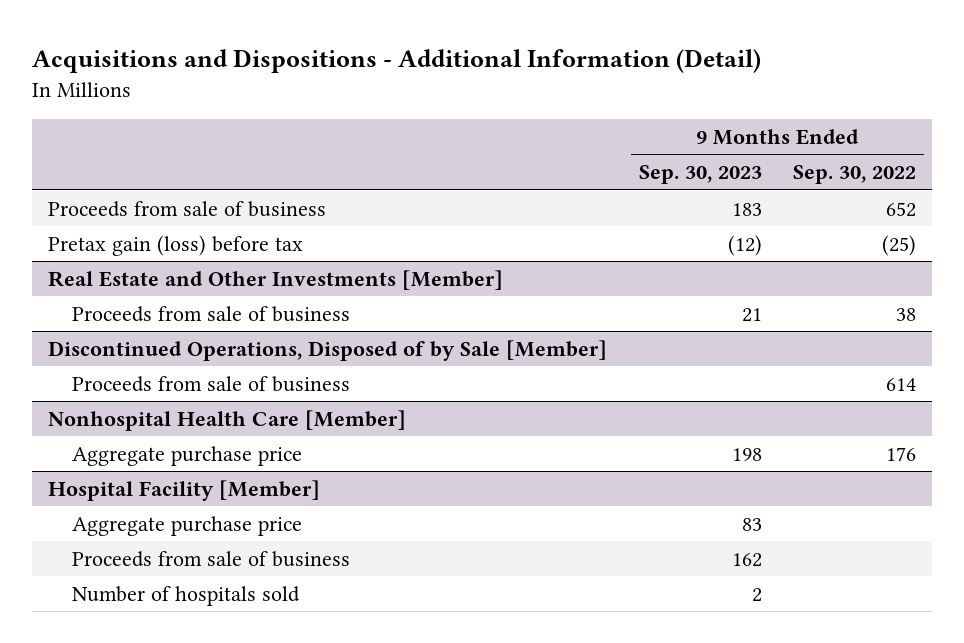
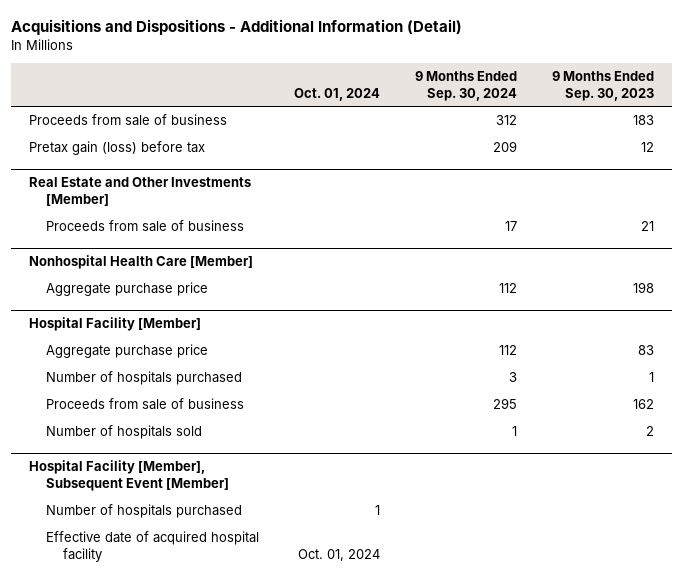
[793,165,917,185] Sep. 30, 2022 -> none
none -> [293,87,380,101] Oct. 01, 2024
none -> [415,71,518,101] 9 Months Ended Sep. 30, 2024
[727,234,762,256] (12) -> [641,142,655,153] 12
[47,339,607,361] Discontinued Operations, Disposed of by Sale [Member] -> none
[72,375,351,392] Proceeds from sale of business -> none
none -> [45,371,242,386] Number of hospitals purchased
none -> [28,460,229,491] Hospital Facility [Member], Subsequent Event [Member]
none -> [45,504,242,519] Number of hospitals purchased
none -> [45,531,259,562] Effective date of acquired hospital facility

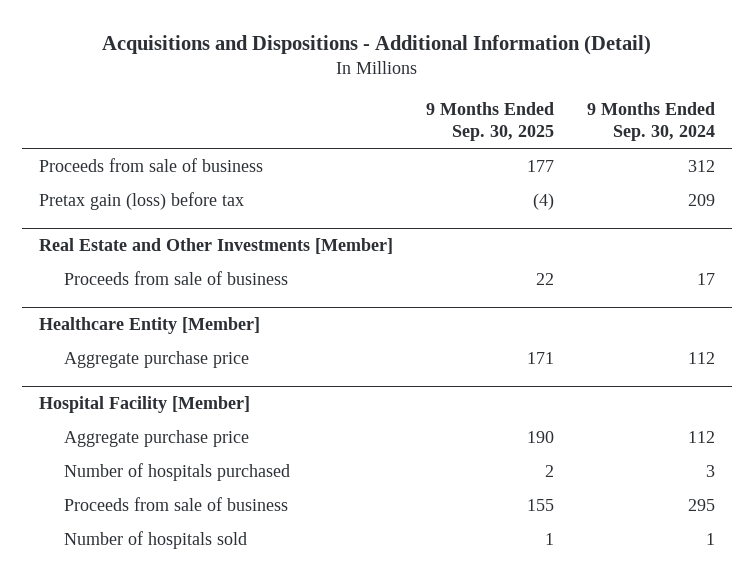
[293,87,380,101] Oct. 01, 2024 -> none
[552,71,655,101] 9 Months Ended Sep. 30, 2023 -> none
none -> [425,101,554,142] 9 Months Ended Sep. 30, 2025
[28,255,253,270] Nonhospital Health Care [Member] -> [38,316,260,334] Healthcare Entity [Member]
[28,460,229,491] Hospital Facility [Member], Subsequent Event [Member] -> none
[45,504,242,519] Number of hospitals purchased -> none
[45,531,259,562] Effective date of acquired hospital facility -> none

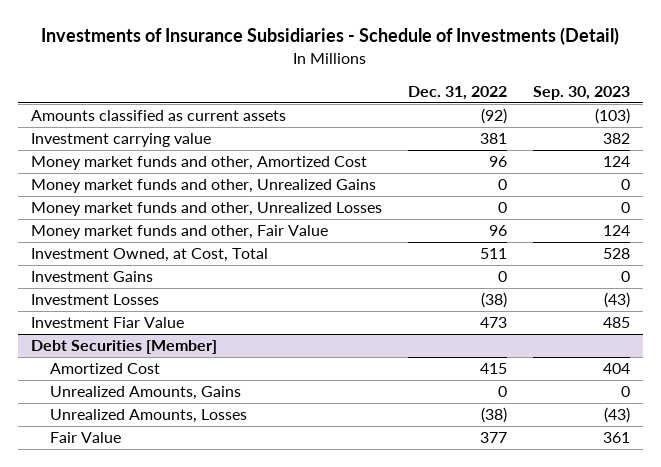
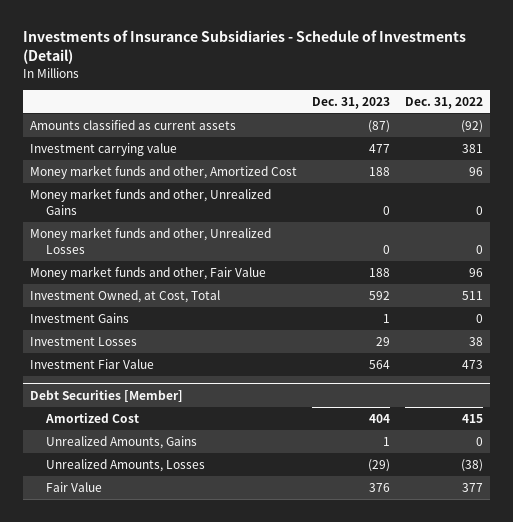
[532,85,630,100] Sep. 30, 2023 -> none
none -> [312,96,391,109] Dec. 31, 2023
[480,292,507,309] (38) -> [468,336,483,346] 38

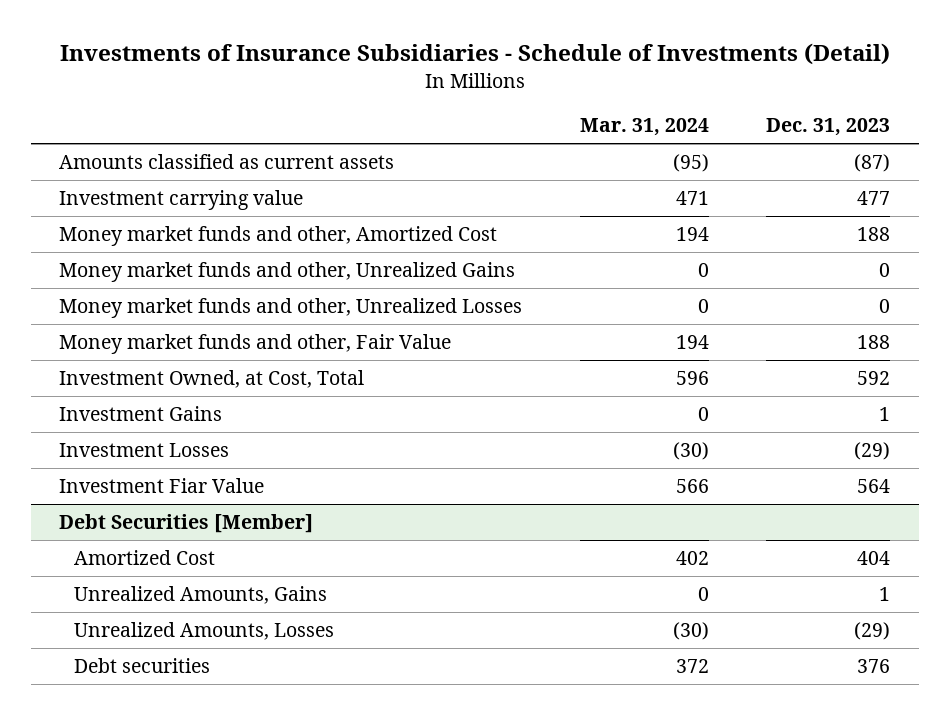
[404,96,483,109] Dec. 31, 2022 -> none
none -> [579,118,709,137] Mar. 31, 2024
[376,336,391,346] 29 -> [854,441,891,460] (29)
[46,481,103,492] Fair Value -> [73,657,210,673] Debt securities

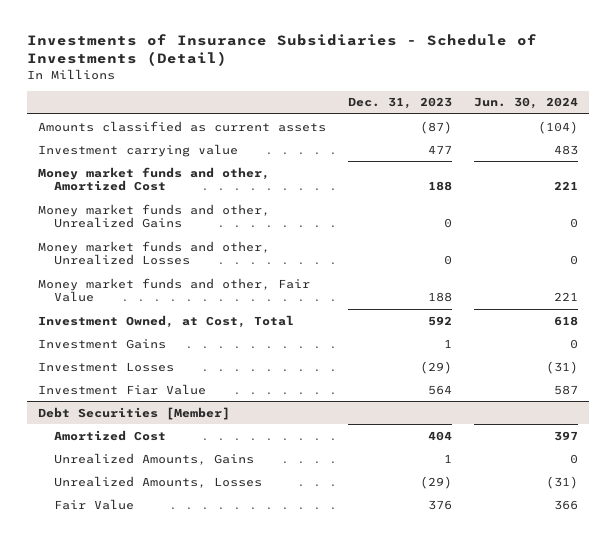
[579,118,709,137] Mar. 31, 2024 -> none
none -> [474,97,579,110] Jun. 30, 2024
[73,657,210,673] Debt securities -> [53,498,134,510] Fair Value

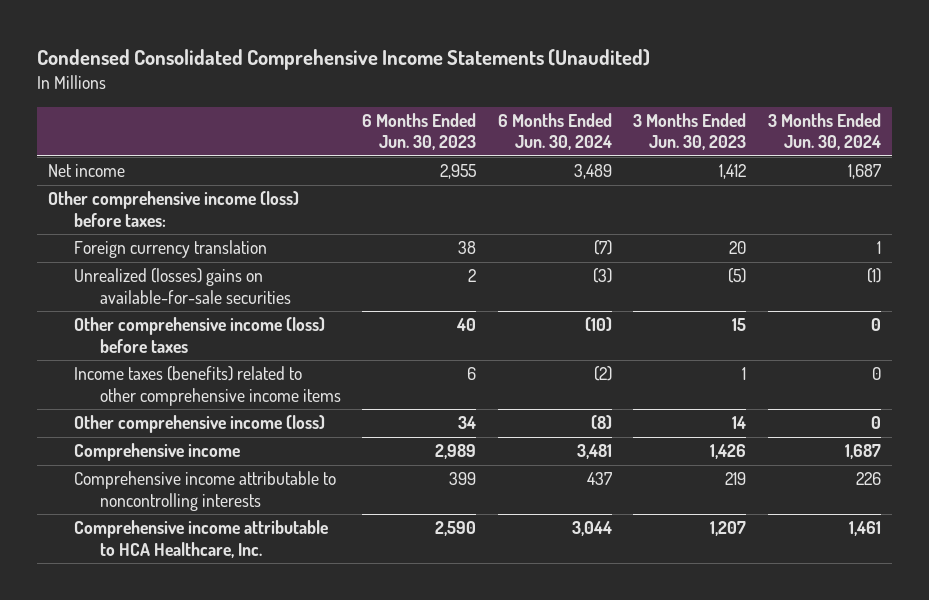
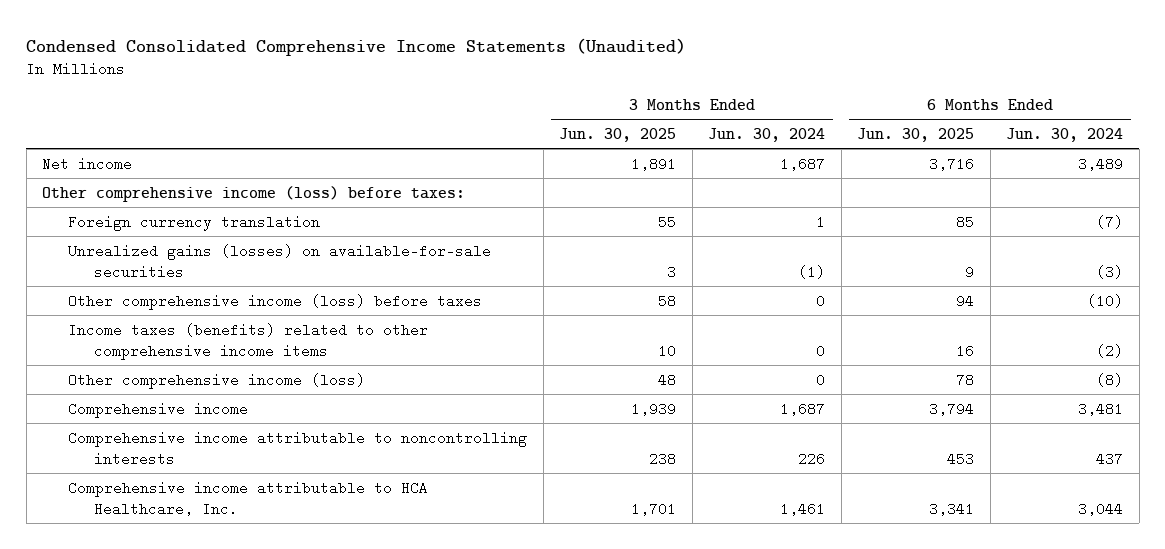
[362,112,477,151] 6 Months Ended Jun. 30, 2023 -> none
[633,112,747,151] 3 Months Ended Jun. 30, 2023 -> none
none -> [559,127,677,142] Jun. 30, 2025
none -> [857,127,975,142] Jun. 30, 2025
[73,268,291,304] Unrealized (losses) gains on available-for-sale securities -> [68,243,492,279] Unrealized gains (losses) on available-for-sale securities

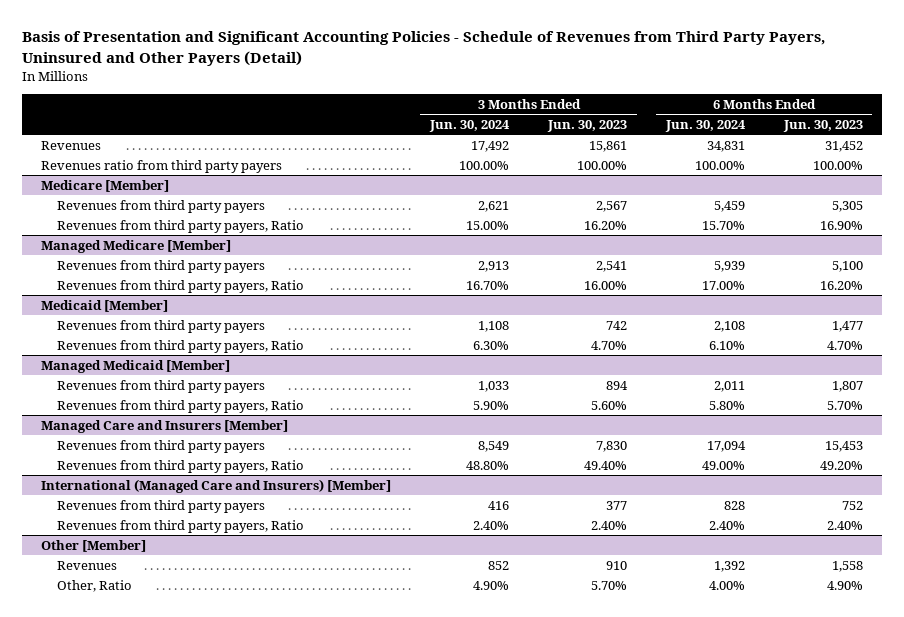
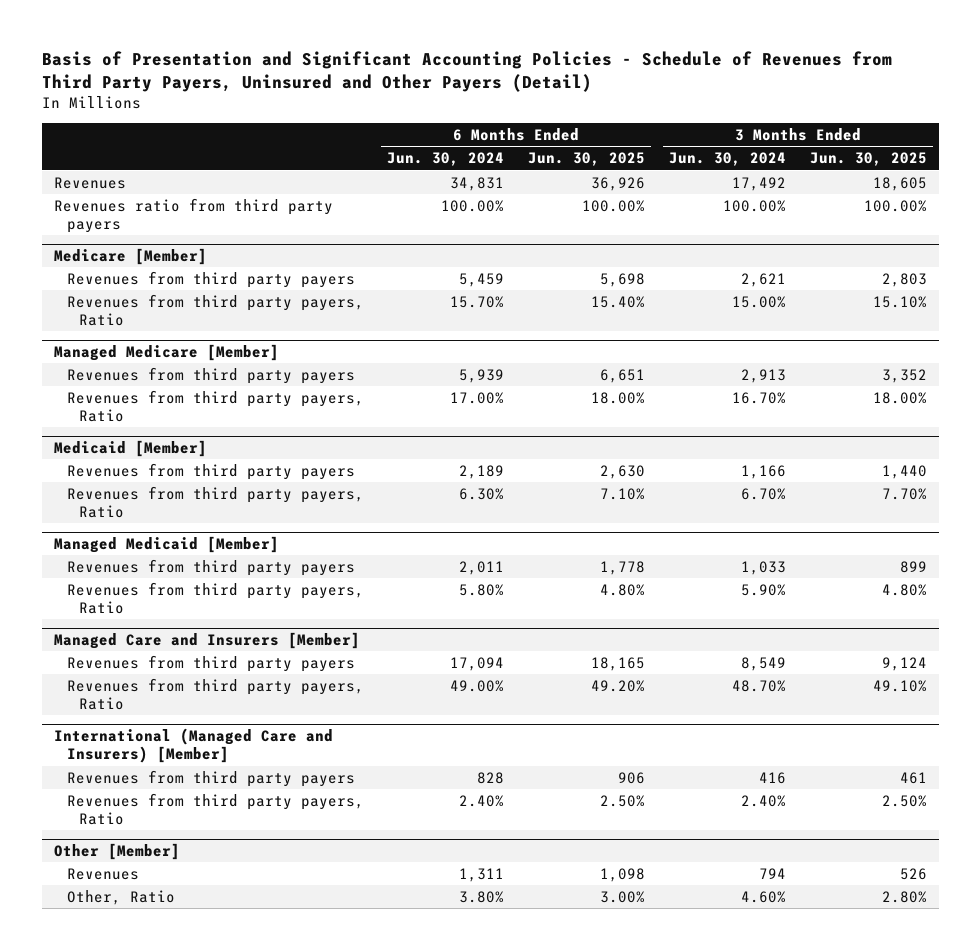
[546,120,627,133] Jun. 30, 2023 -> none
[782,120,863,133] Jun. 30, 2023 -> none
none -> [528,152,646,167] Jun. 30, 2025
none -> [809,152,927,167] Jun. 30, 2025
[478,320,510,332] 1,108 -> [740,464,786,479] 1,166
[713,320,745,332] 2,108 -> [459,464,505,479] 2,189
[473,340,510,350] 6.30% -> [740,487,786,500] 6.70%
[708,340,745,350] 6.10% -> [459,487,505,500] 6.30%
[466,460,510,470] 48.80% -> [731,679,786,692] 48.70%
[488,560,510,570] 852 -> [758,867,786,879] 794
[713,560,745,572] 1,392 -> [459,867,505,882] 1,311
[473,580,510,590] 4.90% -> [740,890,786,903] 4.60%
[708,580,745,590] 4.00% -> [459,890,505,903] 3.80%

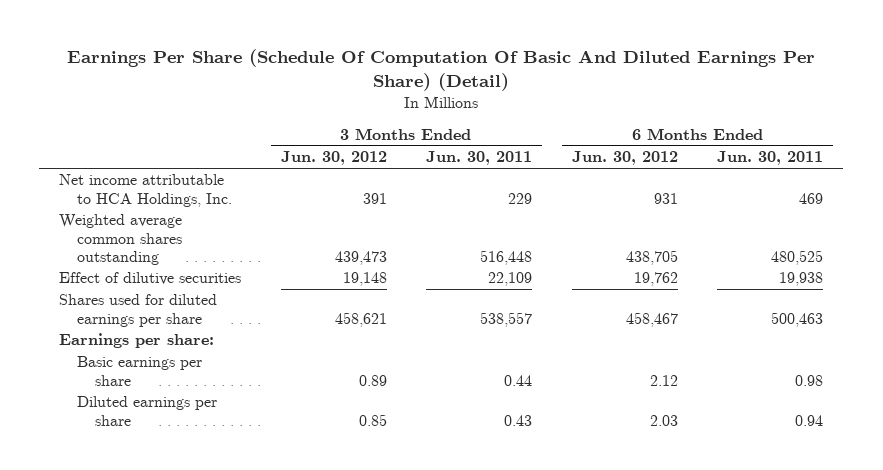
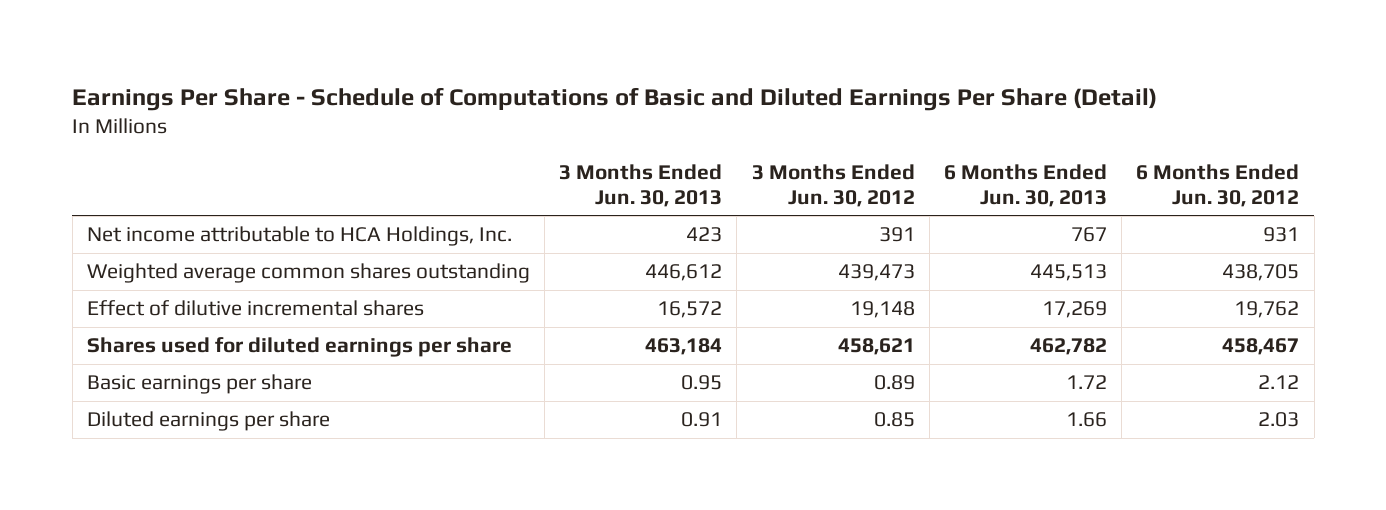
[67,49,816,92] Earnings Per Share (Schedule Of Computation Of Basic And Diluted Earnings Per Share) (Detail) -> [72,86,1158,111] Earnings Per Share - Schedule of Computations of Basic and Diluted Earnings Per Share (Detail)
[426,151,533,166] Jun. 30, 2011 -> none
[717,151,824,166] Jun. 30, 2011 -> none
none -> [559,164,723,207] 3 Months Ended Jun. 30, 2013
none -> [943,164,1107,207] 6 Months Ended Jun. 30, 2013
[59,272,242,286] Effect of dilutive securities -> [86,300,424,317] Effect of dilutive incremental shares
[59,333,215,349] Earnings per share: -> none

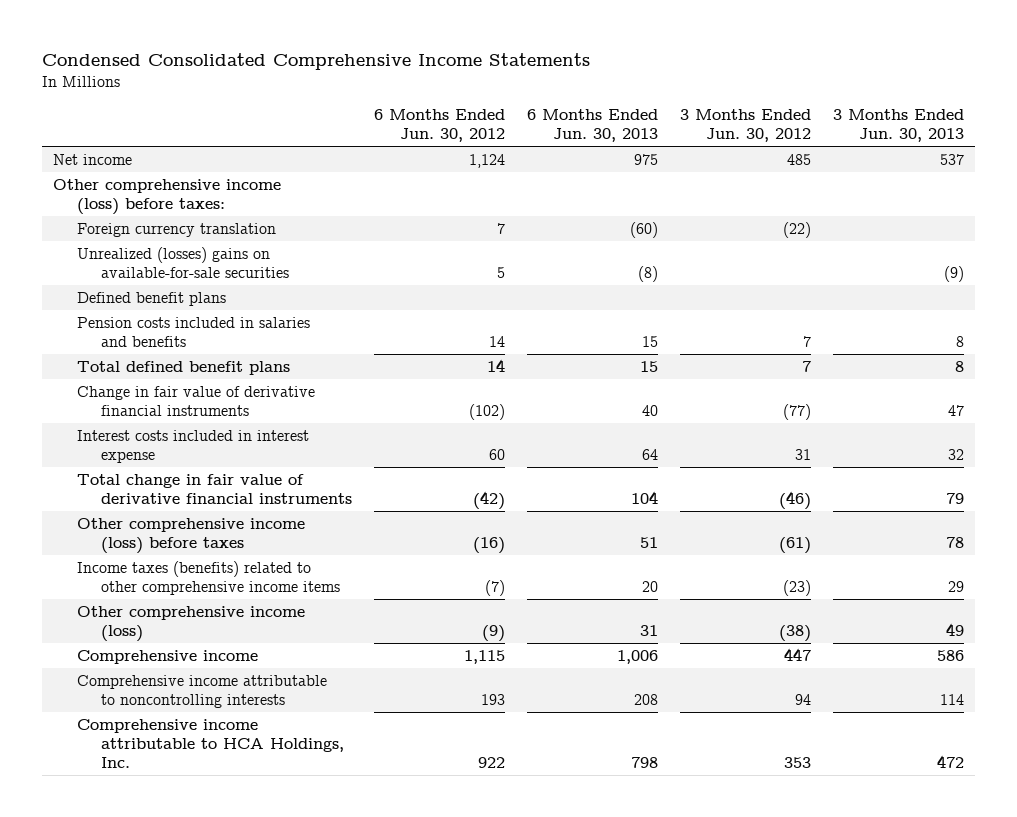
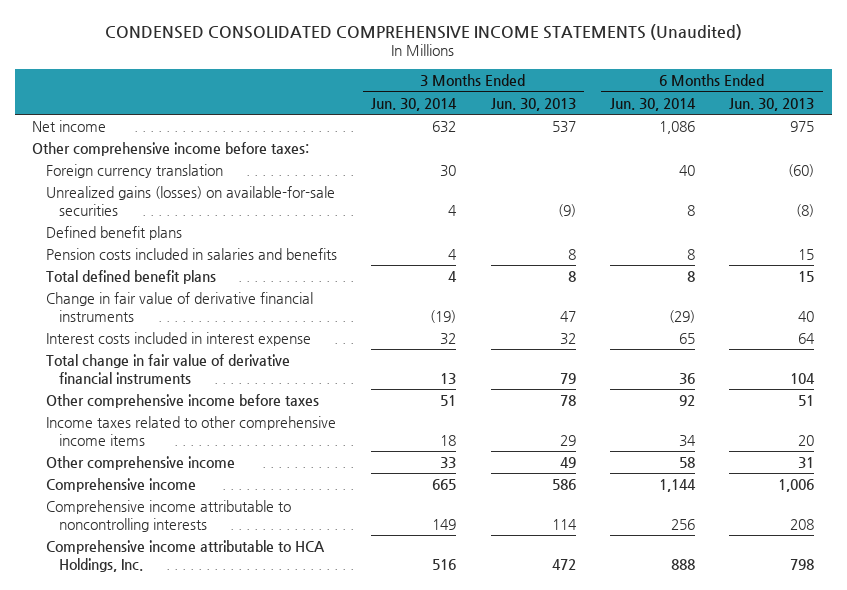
[42,52,591,70] Condensed Consolidated Comprehensive Income Statements -> [105,23,743,40] CONDENSED CONSOLIDATED COMPREHENSIVE INCOME STATEMENTS (Unaudited)
[373,108,505,142] 6 Months Ended Jun. 30, 2012 -> none
[680,108,812,142] 3 Months Ended Jun. 30, 2012 -> none
none -> [371,97,458,111] Jun. 30, 2014
none -> [610,97,697,111] Jun. 30, 2014
[53,178,282,215] Other comprehensive income (loss) before taxes: -> [32,142,310,157] Other comprehensive income before taxes:
[76,246,289,278] Unrealized (losses) gains on available-for-sale securities -> [45,186,335,216] Unrealized gains (losses) on available-for-sale securities
[76,517,305,554] Other comprehensive income (loss) before taxes -> [45,394,319,409] Other comprehensive income before taxes
[76,560,340,595] Income taxes (benefits) related to other comprehensive income items -> [45,416,336,446] Income taxes related to other comprehensive income items
[76,605,305,642] Other comprehensive income (loss) -> [45,456,235,471] Other comprehensive income

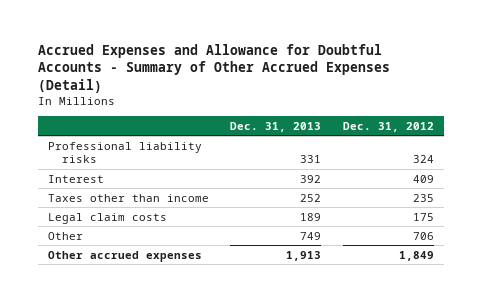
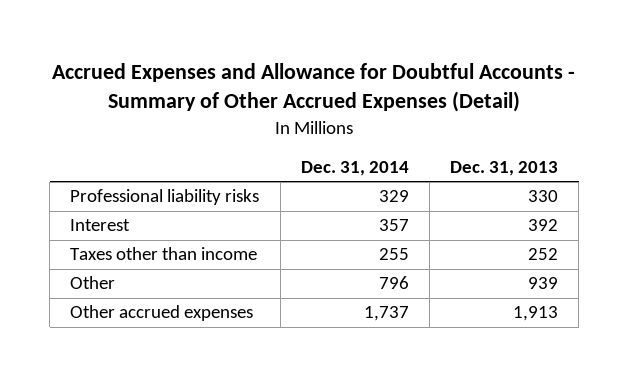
[342,121,434,132] Dec. 31, 2012 -> none
none -> [300,161,409,177] Dec. 31, 2014
[300,155,322,164] 331 -> [528,190,559,203] 330
[48,212,168,224] Legal claim costs -> none
[300,231,322,240] 749 -> [528,277,559,290] 939

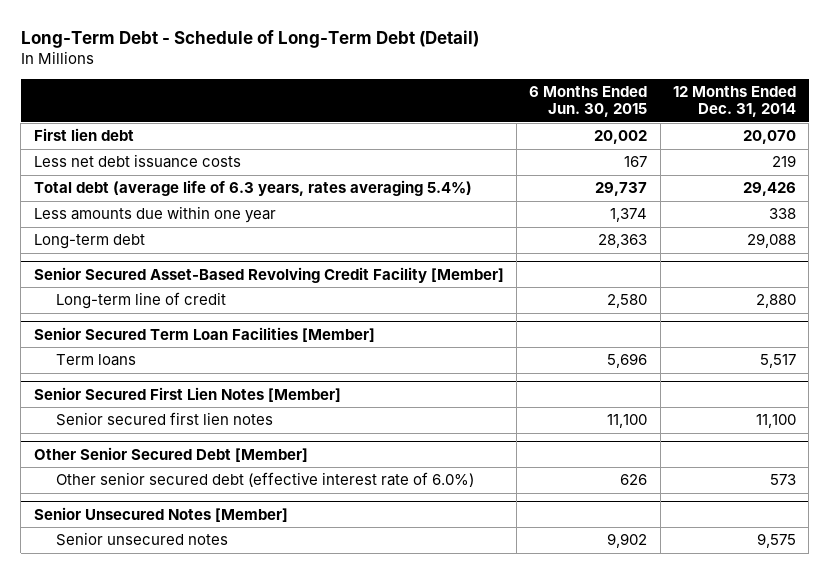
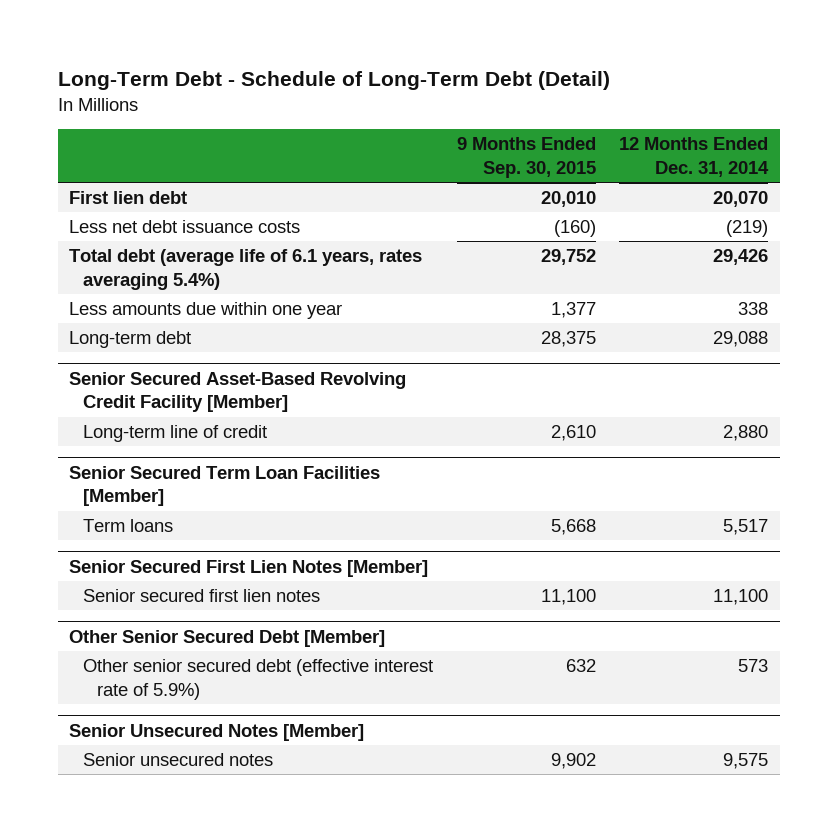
[529,86,648,118] 6 Months Ended Jun. 30, 2015 -> none
none -> [456,137,596,179] 9 Months Ended Sep. 30, 2015
[771,155,796,168] 219 -> [726,219,769,237] (219)
[33,180,472,197] Total debt (average life of 6.3 years, rates averaging 5.4%) -> [69,248,423,290] Total debt (average life of 6.1 years, rates averaging 5.4%)
[56,472,475,488] Other senior secured debt (effective interest rate of 6.0%) -> [83,658,434,700] Other senior secured debt (effective interest rate of 5.9%)

